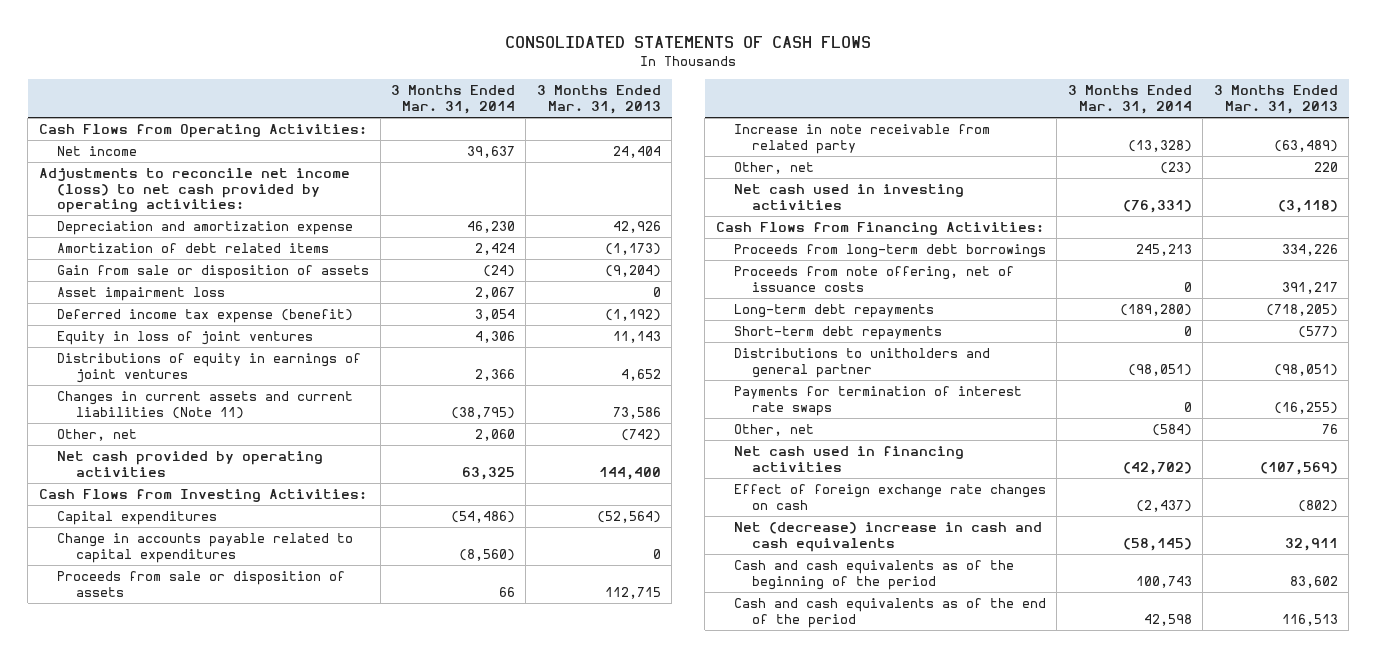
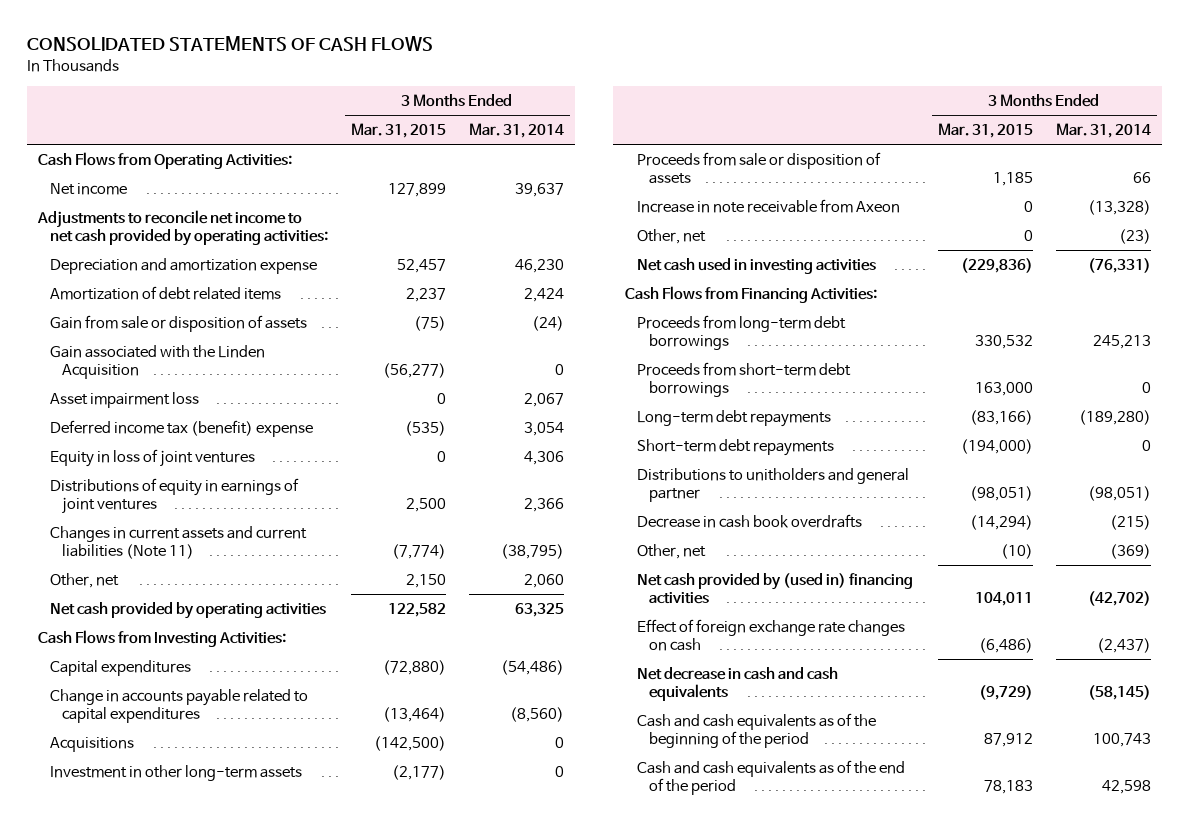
[536,85,661,114] 3 Months Ended Mar. 31, 2013 -> none
none -> [350,123,446,139] Mar. 31, 2015
[38,168,350,214] Adjustments to reconcile net income (loss) to net cash provided by operating activities: -> [37,210,328,247] Adjustments to reconcile net income to net cash provided by operating activities:
none -> [49,345,265,380] Gain associated with the Linden Acquisition
[57,309,354,324] Deferred income tax expense (benefit) -> [49,420,313,438] Deferred income tax (benefit) expense
none -> [49,737,134,753] Acquisitions
none -> [49,765,302,782] Investment in other long-term assets
[733,124,990,154] Increase in note receivable from related party -> [636,199,900,214] Increase in note receivable from Axeon
[733,266,1014,292] Proceeds from note offering, net of issuance costs -> none
none -> [636,362,851,398] Proceeds from short-term debt borrowings
[733,386,1022,416] Payments for termination of interest rate swaps -> none
none -> [636,514,862,529] Decrease in cash book overdrafts
[1151,424,1192,437] (584) -> [1109,544,1151,560] (369)
[733,446,964,472] Net cash used in financing activities -> [636,573,913,605] Net cash provided by (used in) financing activities
[733,522,1042,552] Net (decrease) increase in cash and cash equivalents -> [636,667,838,702] Net decrease in cash and cash equivalents

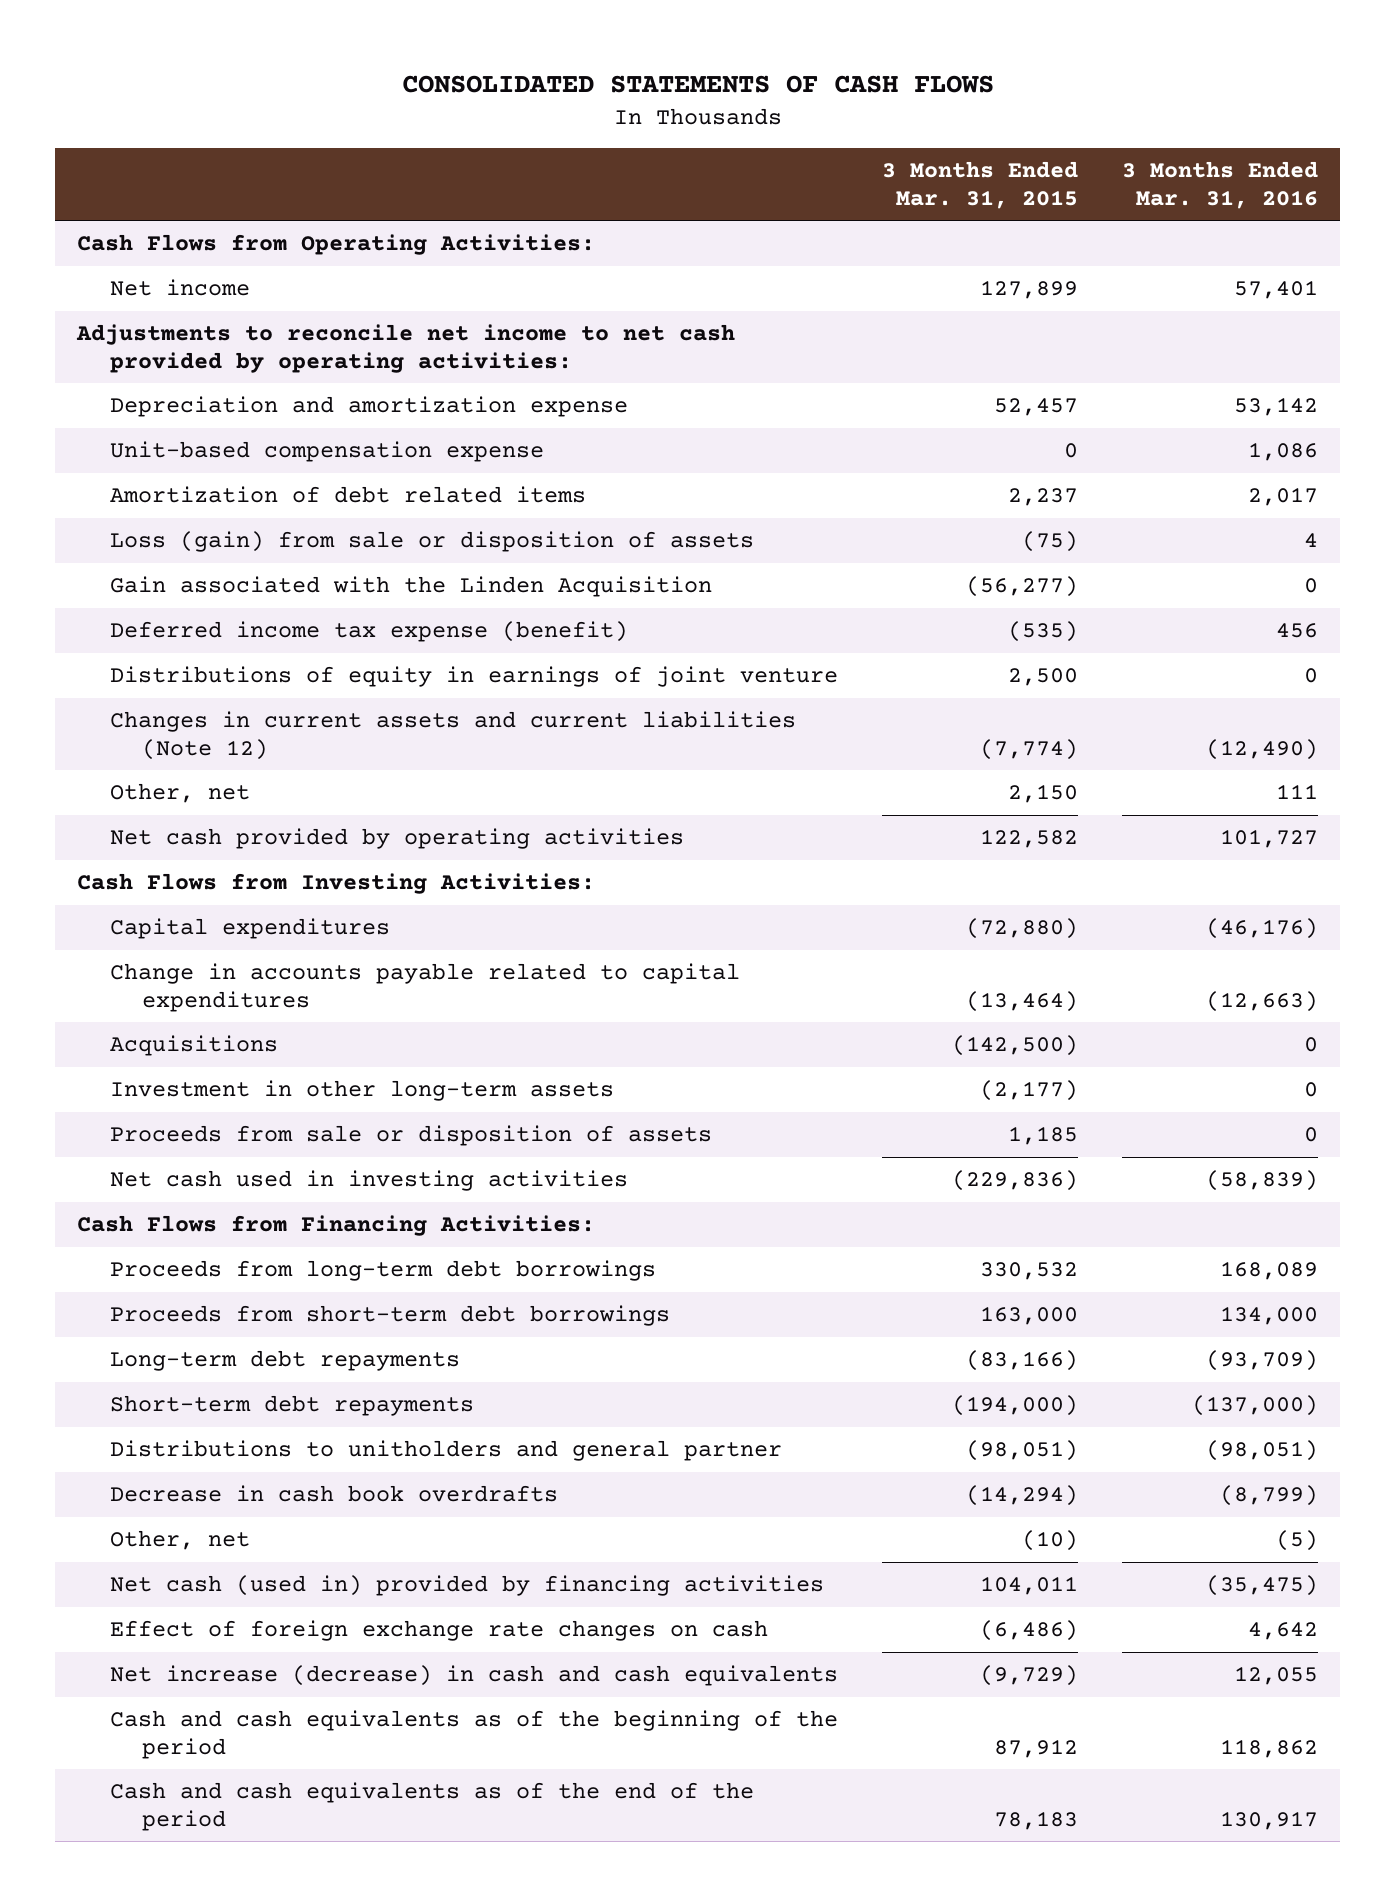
[468,123,564,139] Mar. 31, 2014 -> none
none -> [1122,161,1319,209] 3 Months Ended Mar. 31, 2016
none -> [109,441,544,463] Unit-based compensation expense
[49,315,307,333] Gain from sale or disposition of assets -> [109,531,754,553] Loss (gain) from sale or disposition of assets
[49,392,199,409] Asset impairment loss -> none
[49,449,255,468] Equity in loss of joint ventures -> none
[49,420,313,438] Deferred income tax (benefit) expense -> [109,621,628,643] Deferred income tax expense (benefit)
[49,478,299,515] Distributions of equity in earnings of joint ventures -> [109,666,838,688] Distributions of equity in earnings of joint venture
[49,526,307,560] Changes in current assets and current liabilities (Note 11) -> [109,711,796,760] Changes in current assets and current liabilities (Note 12)
[636,199,900,214] Increase in note receivable from Axeon -> none
[636,229,706,245] Other, net -> none
[636,573,913,605] Net cash provided by (used in) financing activities -> [109,1575,824,1597] Net cash (used in) provided by financing activities
[636,667,838,702] Net decrease in cash and cash equivalents -> [109,1665,838,1687] Net increase (decrease) in cash and cash equivalents

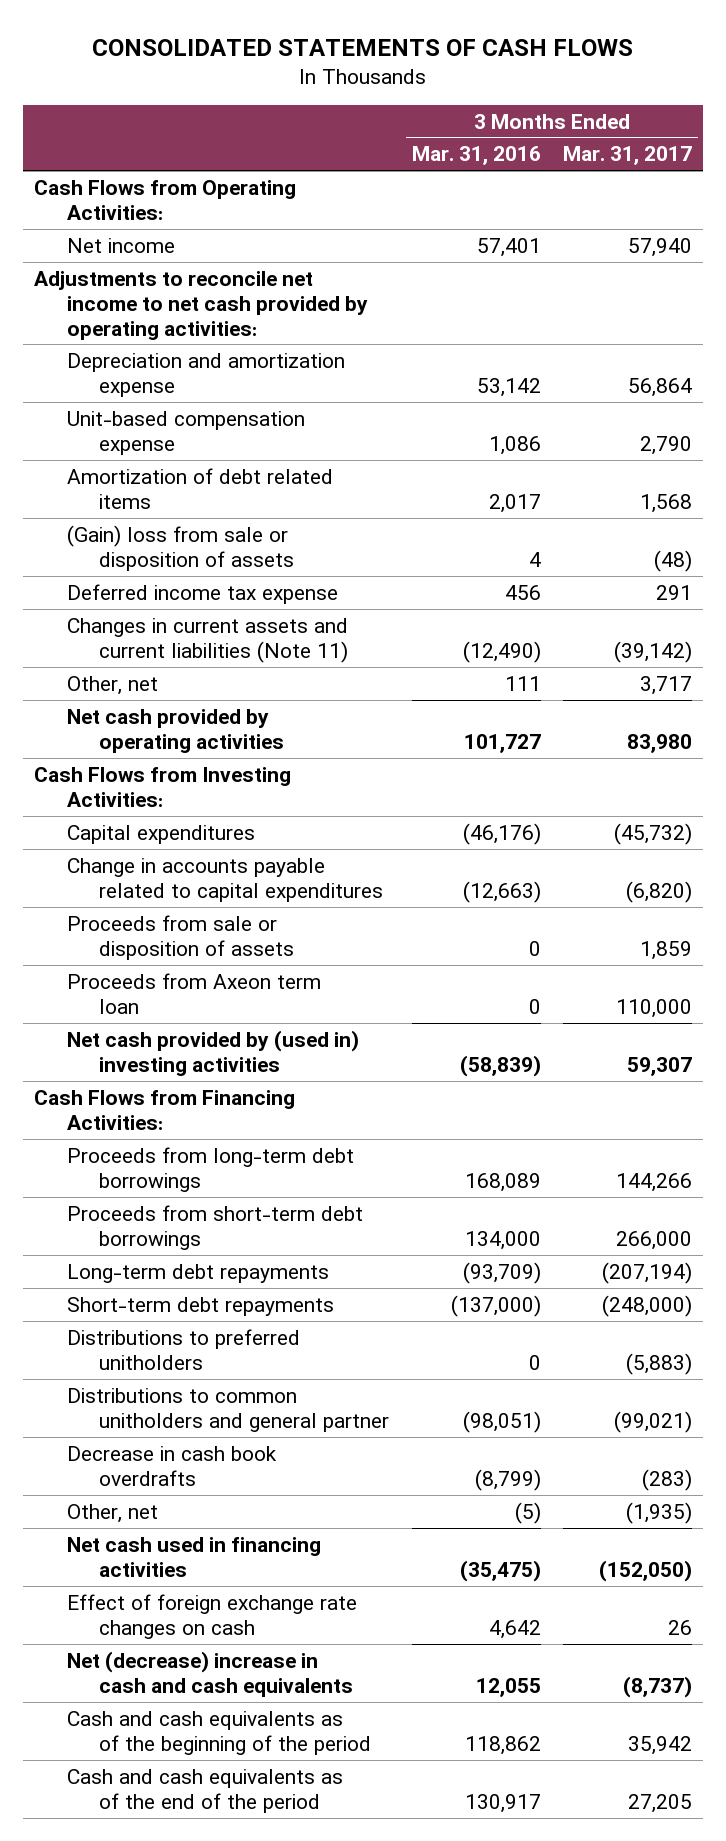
[881,161,1078,209] 3 Months Ended Mar. 31, 2015 -> none
none -> [563,146,693,166] Mar. 31, 2017
[109,576,712,598] Gain associated with the Linden Acquisition -> none
[109,666,838,688] Distributions of equity in earnings of joint venture -> none
[109,531,754,553] Loss (gain) from sale or disposition of assets -> [66,524,295,571] (Gain) loss from sale or disposition of assets
[109,621,628,643] Deferred income tax expense (benefit) -> [66,583,338,604] Deferred income tax expense
[109,711,796,760] Changes in current assets and current liabilities (Note 12) -> [66,617,349,663] Changes in current assets and current liabilities (Note 11)
[109,1035,278,1057] Acquisitions -> none
[109,1080,614,1102] Investment in other long-term assets -> none
none -> [66,972,321,1014] Proceeds from Axeon term loan
[109,1170,628,1192] Net cash used in investing activities -> [66,1029,359,1076] Net cash provided by (used in) investing activities
none -> [66,1328,300,1370] Distributions to preferred unitholders
[109,1440,782,1462] Distributions to unitholders and general partner -> [66,1387,390,1432] Distributions to common unitholders and general partner
[109,1575,824,1597] Net cash (used in) provided by financing activities -> [66,1536,321,1577] Net cash used in financing activities
[109,1665,838,1687] Net increase (decrease) in cash and cash equivalents -> [66,1650,354,1697] Net (decrease) increase in cash and cash equivalents

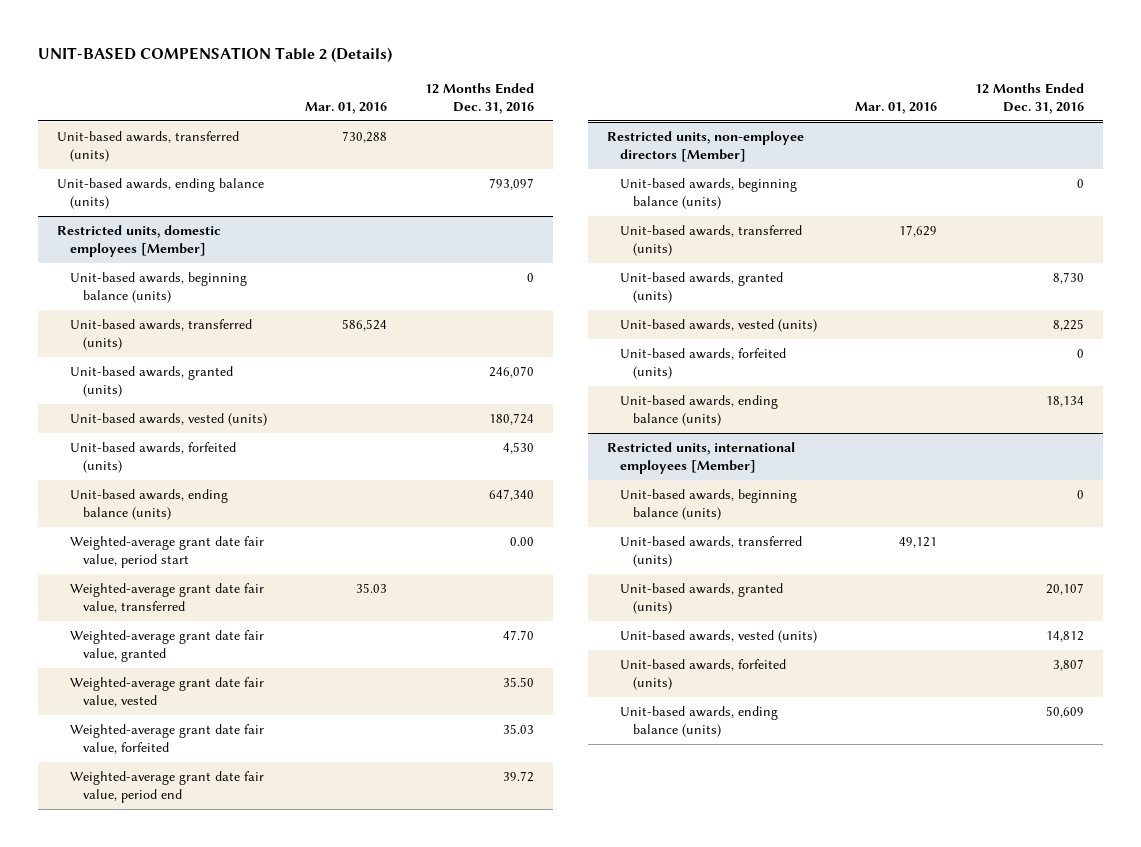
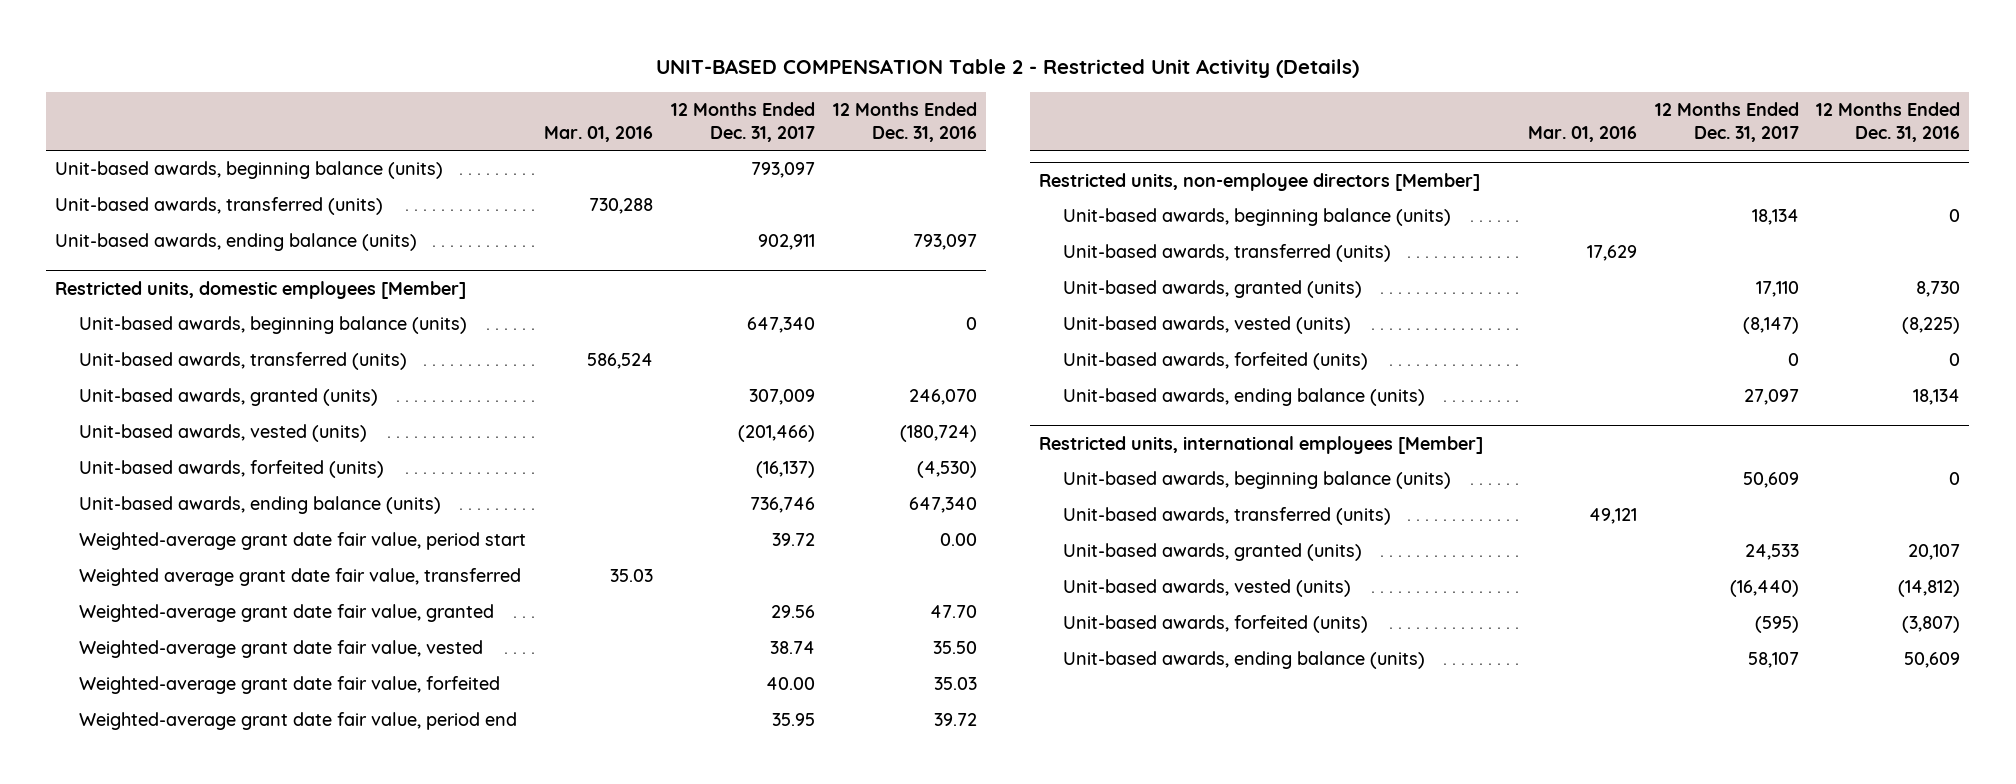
[37,47,392,64] UNIT-BASED COMPENSATION Table 2 (Details) -> [655,58,1359,78] UNIT-BASED COMPENSATION Table 2 - Restricted Unit Activity (Details)
none -> [670,102,815,142] 12 Months Ended Dec. 31, 2017
none -> [55,161,444,180] Unit-based awards, beginning balance (units)
[488,413,534,426] 180,724 -> [899,425,977,443] (180,724)
[502,442,534,455] 4,530 -> [916,461,977,479] (4,530)
[69,583,264,614] Weighted-average grant date fair value, transferred -> [79,568,522,587] Weighted average grant date fair value, transferred
[1053,319,1085,332] 8,225 -> [1902,317,1961,335] (8,225)
[1046,631,1085,643] 14,812 -> [1898,580,1961,598] (14,812)
[1053,659,1085,672] 3,807 -> [1902,616,1961,634] (3,807)

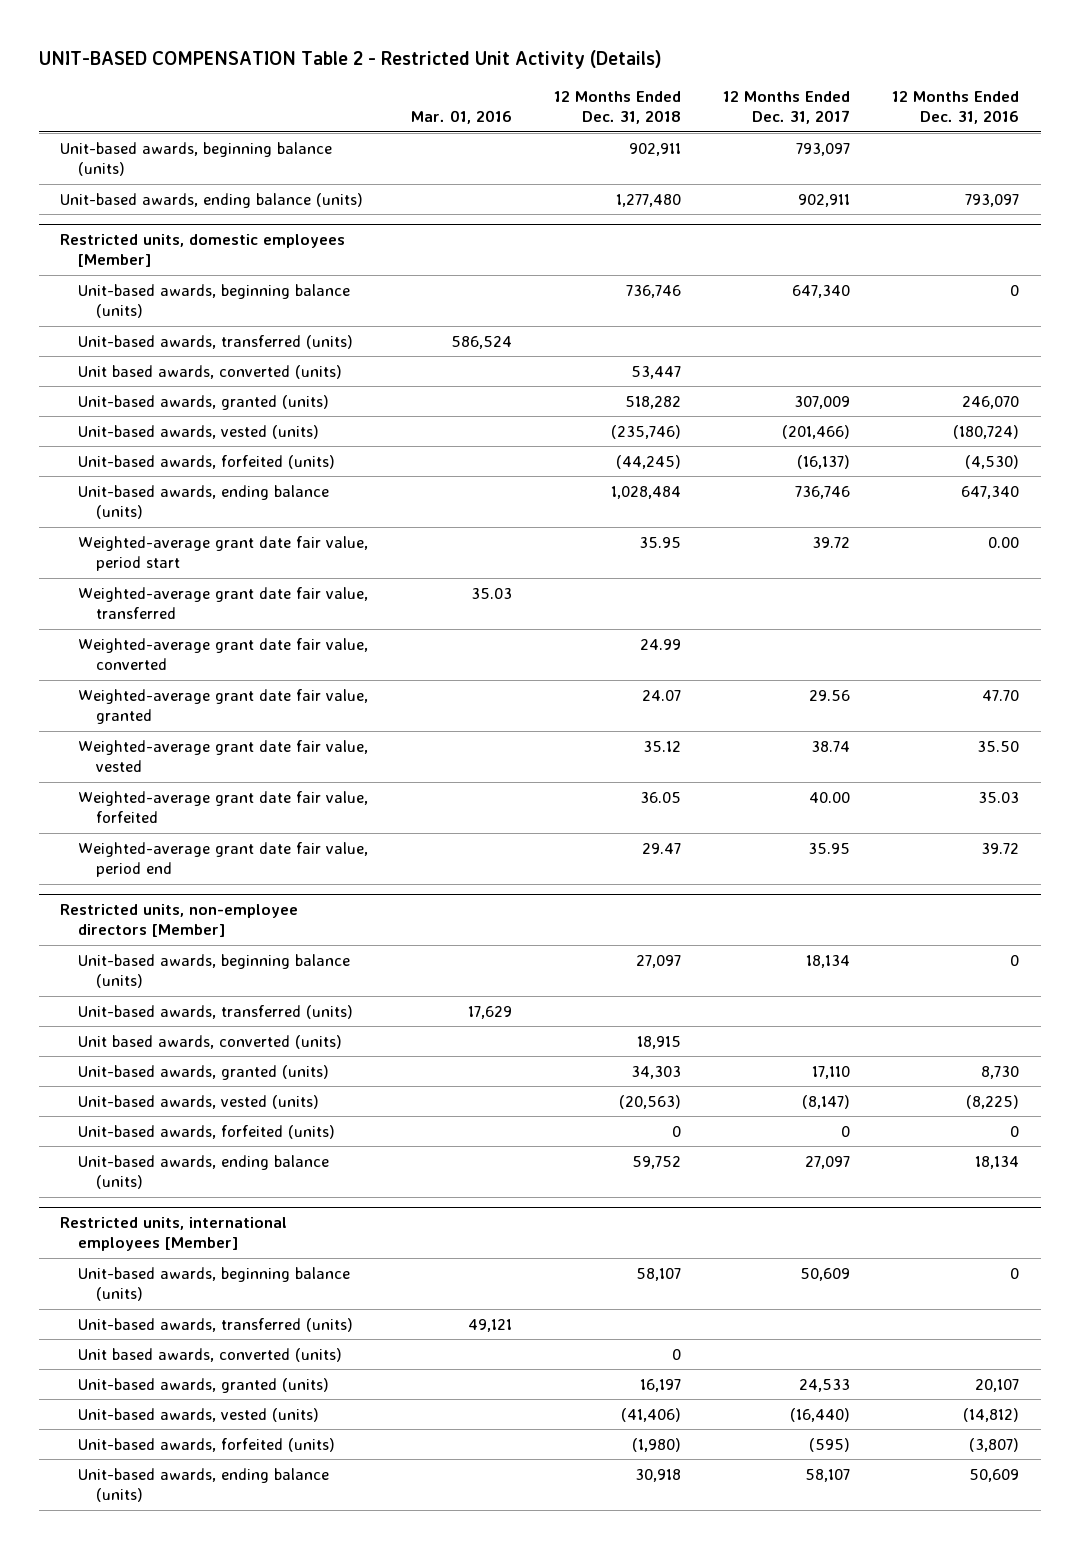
none -> [553,91,681,125] 12 Months Ended Dec. 31, 2018
[55,197,384,216] Unit-based awards, transferred (units) -> none
none -> [78,364,343,379] Unit based awards, converted (units)
[79,568,522,587] Weighted average grant date fair value, transferred -> [78,586,369,620] Weighted-average grant date fair value, transferred
none -> [78,637,369,671] Weighted-average grant date fair value, converted
none -> [78,1034,343,1049] Unit based awards, converted (units)
none -> [78,1347,343,1362] Unit based awards, converted (units)

